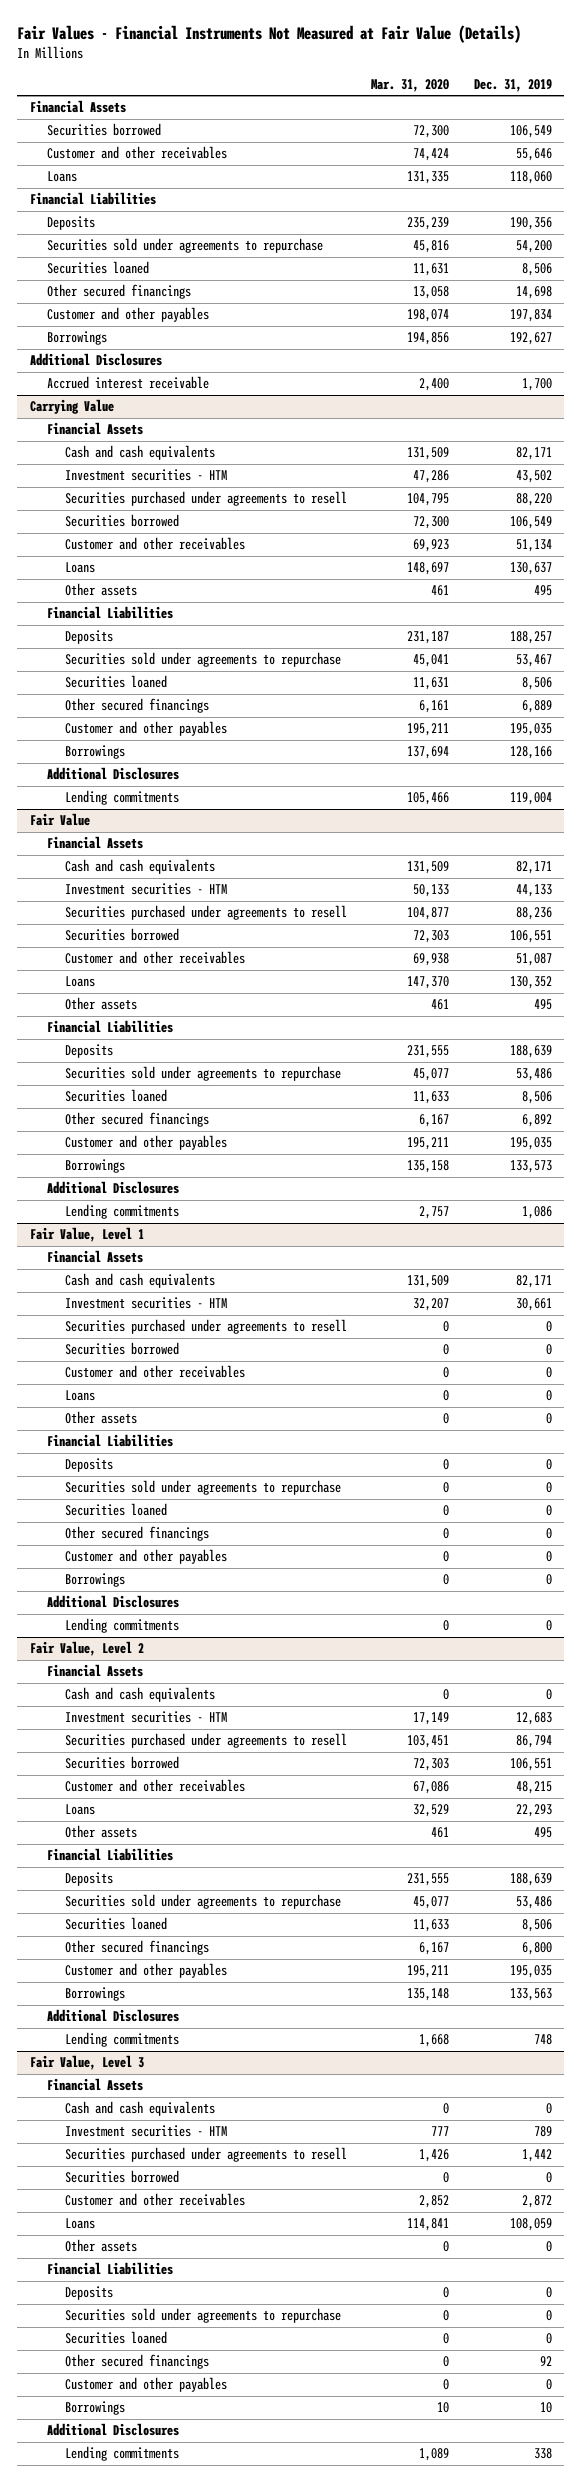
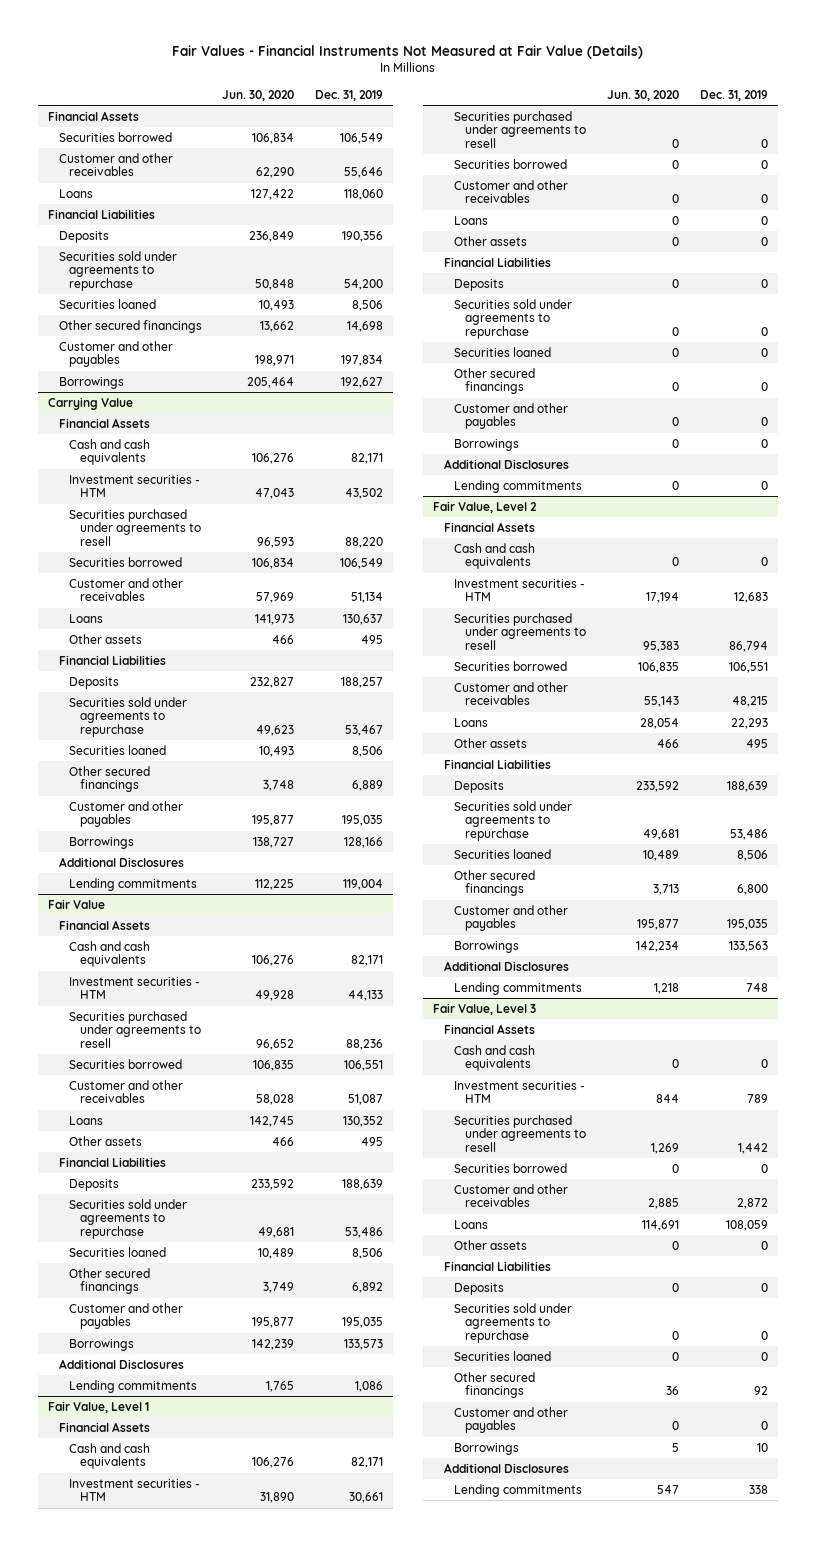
[371,78,450,92] Mar. 31, 2020 -> none
none -> [222,89,295,101] Jun. 30, 2020
[29,353,162,367] Additional Disclosures -> none
[47,376,210,390] Accrued interest receivable -> none

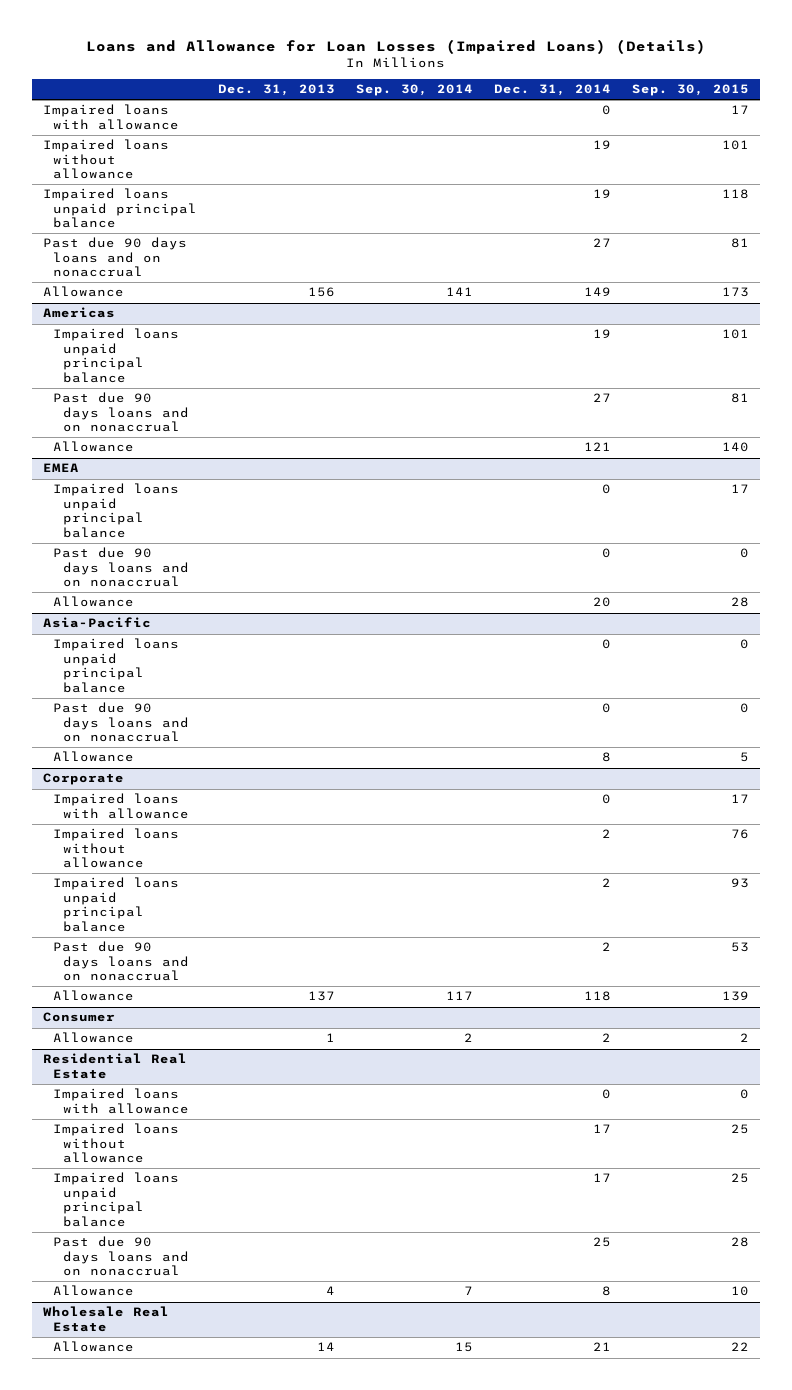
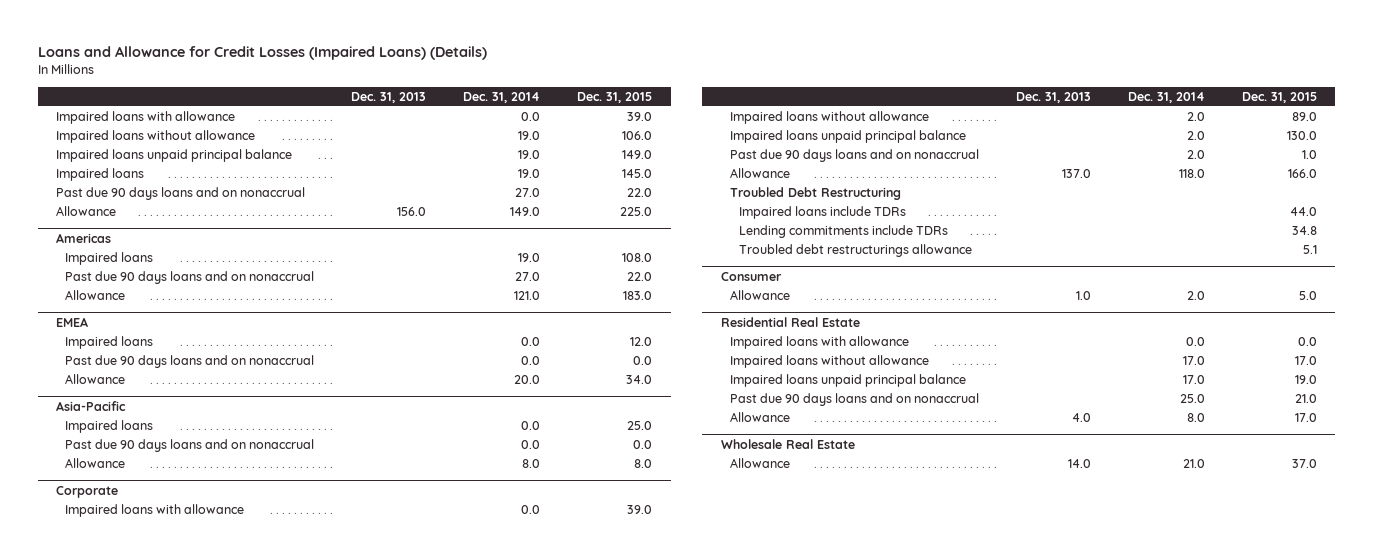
[86,38,707,54] Loans and Allowance for Loan Losses (Impaired Loans) (Details) -> [37,46,487,61] Loans and Allowance for Credit Losses (Impaired Loans) (Details)
[355,84,473,97] Sep. 30, 2014 -> none
[632,84,750,97] Sep. 30, 2015 -> none
none -> [577,91,653,103] Dec. 31, 2015
[602,105,612,116] 0 -> [521,112,541,122] 0.0
[593,140,612,150] 19 -> [518,131,541,141] 19.0
[593,189,612,199] 19 -> [518,150,541,160] 19.0
none -> [56,168,145,182] Impaired loans
[593,238,612,248] 27 -> [515,188,541,198] 27.0
[307,287,335,298] 156 -> [397,207,427,217] 156.0
[584,287,612,297] 149 -> [510,207,541,217] 149.0
[52,328,179,383] Impaired loans unpaid principal balance -> none
none -> [65,252,154,266] Impaired loans
[593,393,612,403] 27 -> [515,272,541,282] 27.0
[584,442,612,452] 121 -> [514,291,541,301] 121.0
[52,483,179,538] Impaired loans unpaid principal balance -> none
none -> [65,336,154,350] Impaired loans
[602,548,612,559] 0 -> [521,356,541,366] 0.0
[593,597,612,608] 20 -> [514,375,541,385] 20.0
[52,638,179,693] Impaired loans unpaid principal balance -> none
none -> [65,420,154,434] Impaired loans
[602,703,612,714] 0 -> [521,440,541,450] 0.0
[602,752,612,763] 8 -> [522,459,541,469] 8.0
[602,794,612,805] 0 -> [521,505,541,515] 0.0
[602,829,612,839] 2 -> [1186,112,1205,122] 2.0
[602,878,612,888] 2 -> [1186,131,1205,141] 2.0
[602,942,612,952] 2 -> [1186,150,1205,160] 2.0
[307,991,335,1002] 137 -> [1061,169,1091,179] 137.0
[584,991,612,1002] 118 -> [1178,169,1205,179] 118.0
none -> [729,187,901,201] Troubled Debt Restructuring
none -> [738,206,906,220] Impaired loans include TDRs
none -> [738,225,948,239] Lending commitments include TDRs
none -> [738,244,972,258] Troubled debt restructurings allowance
[325,1033,335,1043] 1 -> [1075,291,1091,301] 1.0
[602,1033,612,1043] 2 -> [1186,291,1205,301] 2.0
[602,1089,612,1100] 0 -> [1185,337,1205,347] 0.0
[593,1124,612,1134] 17 -> [1182,356,1205,366] 17.0
[593,1173,612,1183] 17 -> [1182,375,1205,385] 17.0
[593,1237,612,1248] 25 -> [1179,394,1205,404] 25.0
[325,1286,335,1296] 4 -> [1071,413,1091,423] 4.0
[602,1286,612,1297] 8 -> [1186,413,1205,423] 8.0
[316,1342,335,1352] 14 -> [1067,459,1091,469] 14.0
[593,1342,612,1352] 21 -> [1182,459,1205,469] 21.0

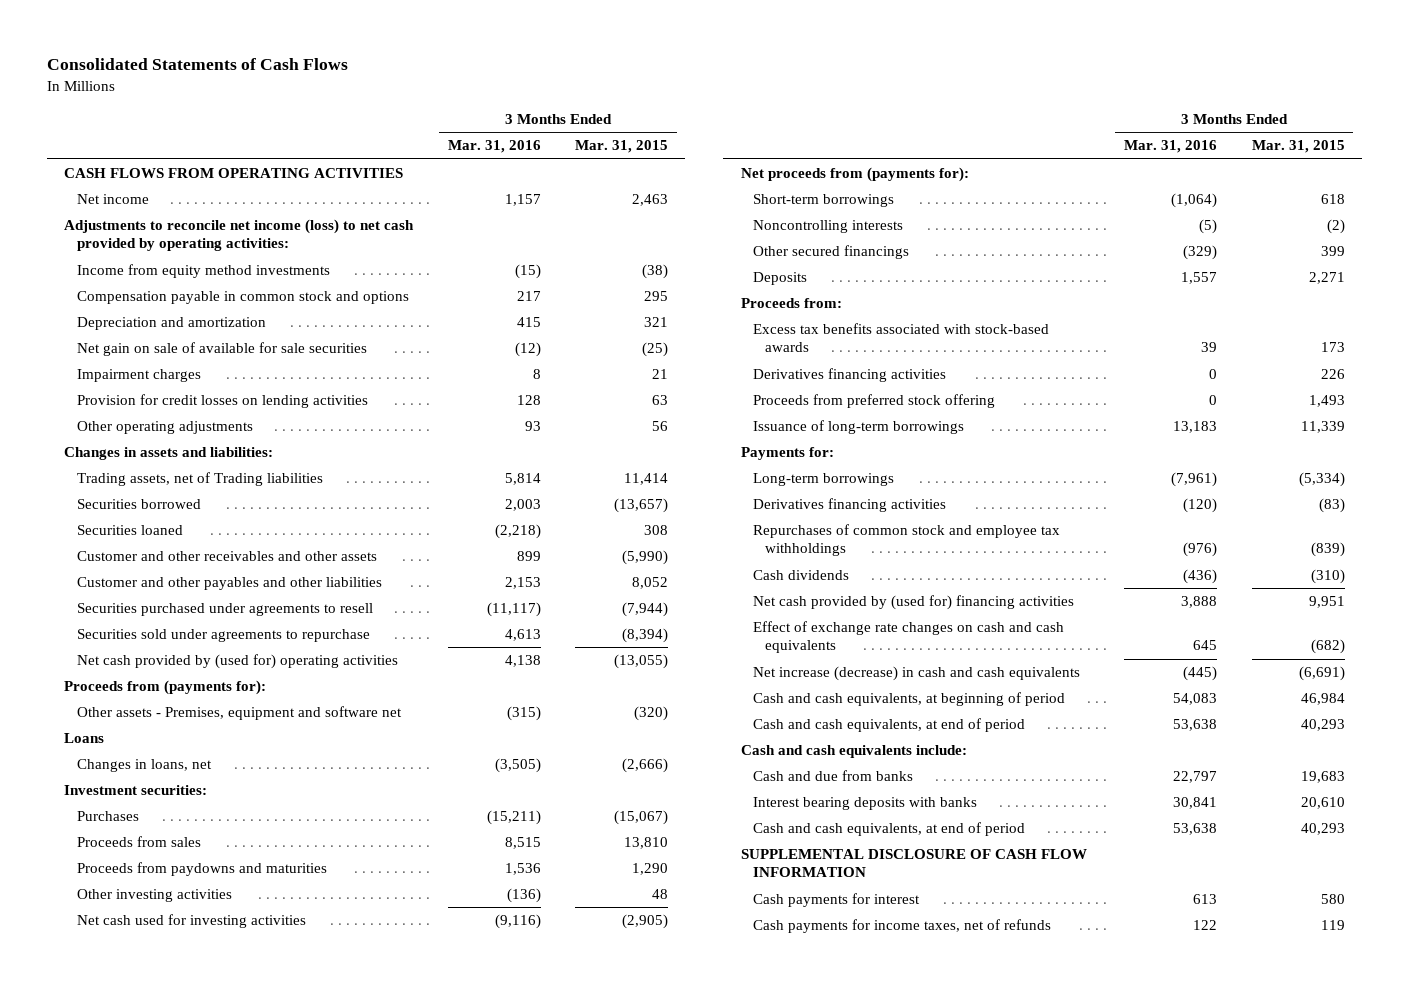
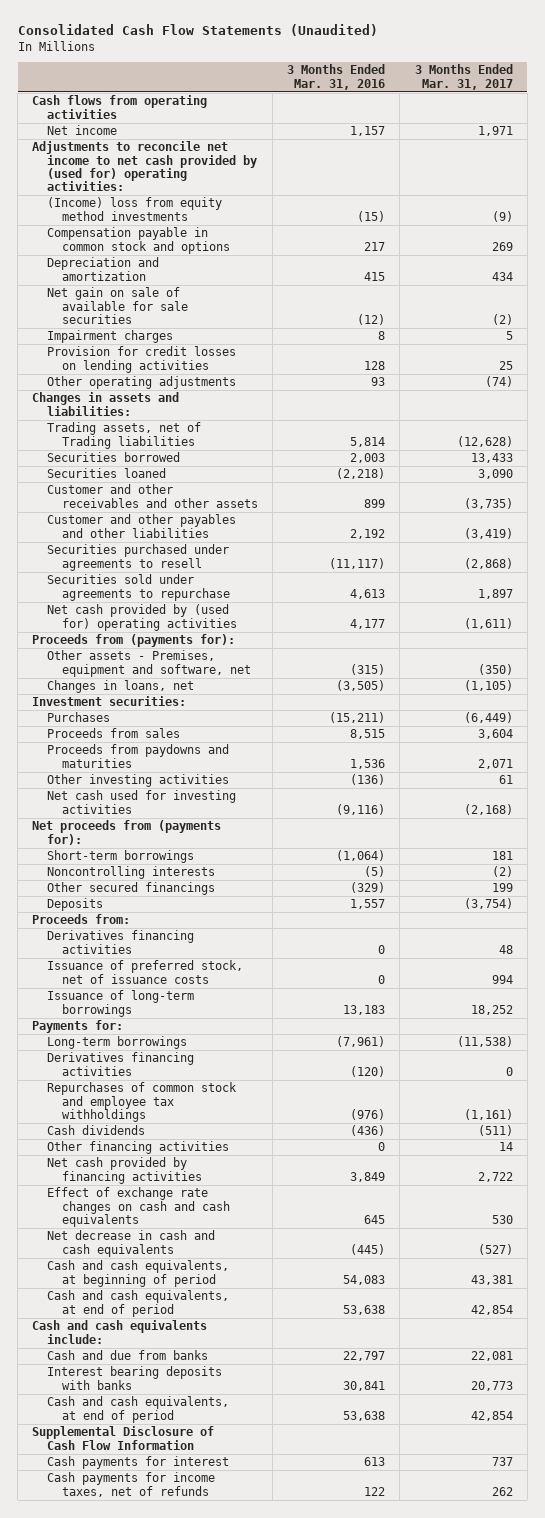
[46,58,348,71] Consolidated Statements of Cash Flows -> [17,24,378,37] Consolidated Cash Flow Statements (Unaudited)
[575,140,669,154] Mar. 31, 2015 -> none
none -> [414,64,513,90] 3 Months Ended Mar. 31, 2017
[64,168,404,179] CASH FLOWS FROM OPERATING ACTIVITIES -> [32,95,208,119] Cash flows from operating activities
[64,219,415,252] Adjustments to reconcile net income (loss) to net cash provided by operating activities: -> [32,141,257,192] Adjustments to reconcile net income to net cash provided by (used for) operating activities:
[76,264,330,279] Income from equity method investments -> [46,197,222,221] (Income) loss from equity method investments
[504,577,541,590] 2,153 -> [350,528,386,539] 2,192
[504,655,541,668] 4,138 -> [350,618,386,629] 4,177
[64,733,105,744] Loans -> none
[76,706,402,721] Other assets - Premises, equipment and software net -> [46,650,251,677] Other assets - Premises, equipment and software, net
[752,323,1049,353] Excess tax benefits associated with stock-based awards -> none
[752,394,995,409] Proceeds from preferred stock offering -> [46,960,243,984] Issuance of preferred stock, net of issuance costs
none -> [46,1141,229,1155] Other financing activities
[752,595,1074,611] Net cash provided by (used for) financing activities -> [46,1157,202,1184] Net cash provided by financing activities
[1181,596,1218,609] 3,888 -> [350,1171,386,1182] 3,849
[752,666,1080,682] Net increase (decrease) in cash and cash equivalents -> [46,1230,215,1257] Net decrease in cash and cash equivalents
[740,849,1087,878] SUPPLEMENTAL DISCLOSURE OF CASH FLOW INFORMATION -> [32,1426,215,1450] Supplemental Disclosure of Cash Flow Information

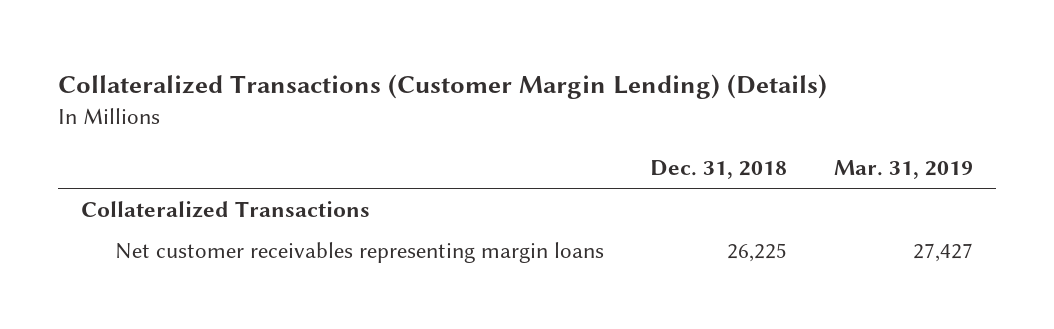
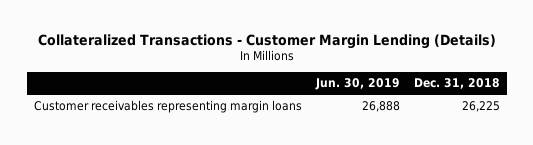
[57,74,827,100] Collateralized Transactions (Customer Margin Lending) (Details) -> [37,33,496,49] Collateralized Transactions - Customer Margin Lending (Details)
[834,159,974,179] Mar. 31, 2019 -> none
none -> [314,78,400,91] Jun. 30, 2019
[81,201,371,219] Collateralized Transactions -> none
[114,242,604,264] Net customer receivables representing margin loans -> [33,100,302,114] Customer receivables representing margin loans

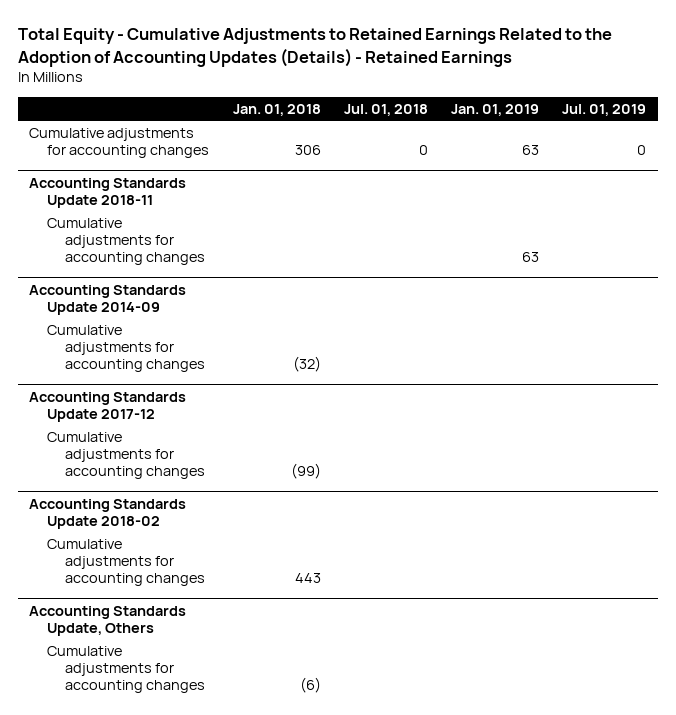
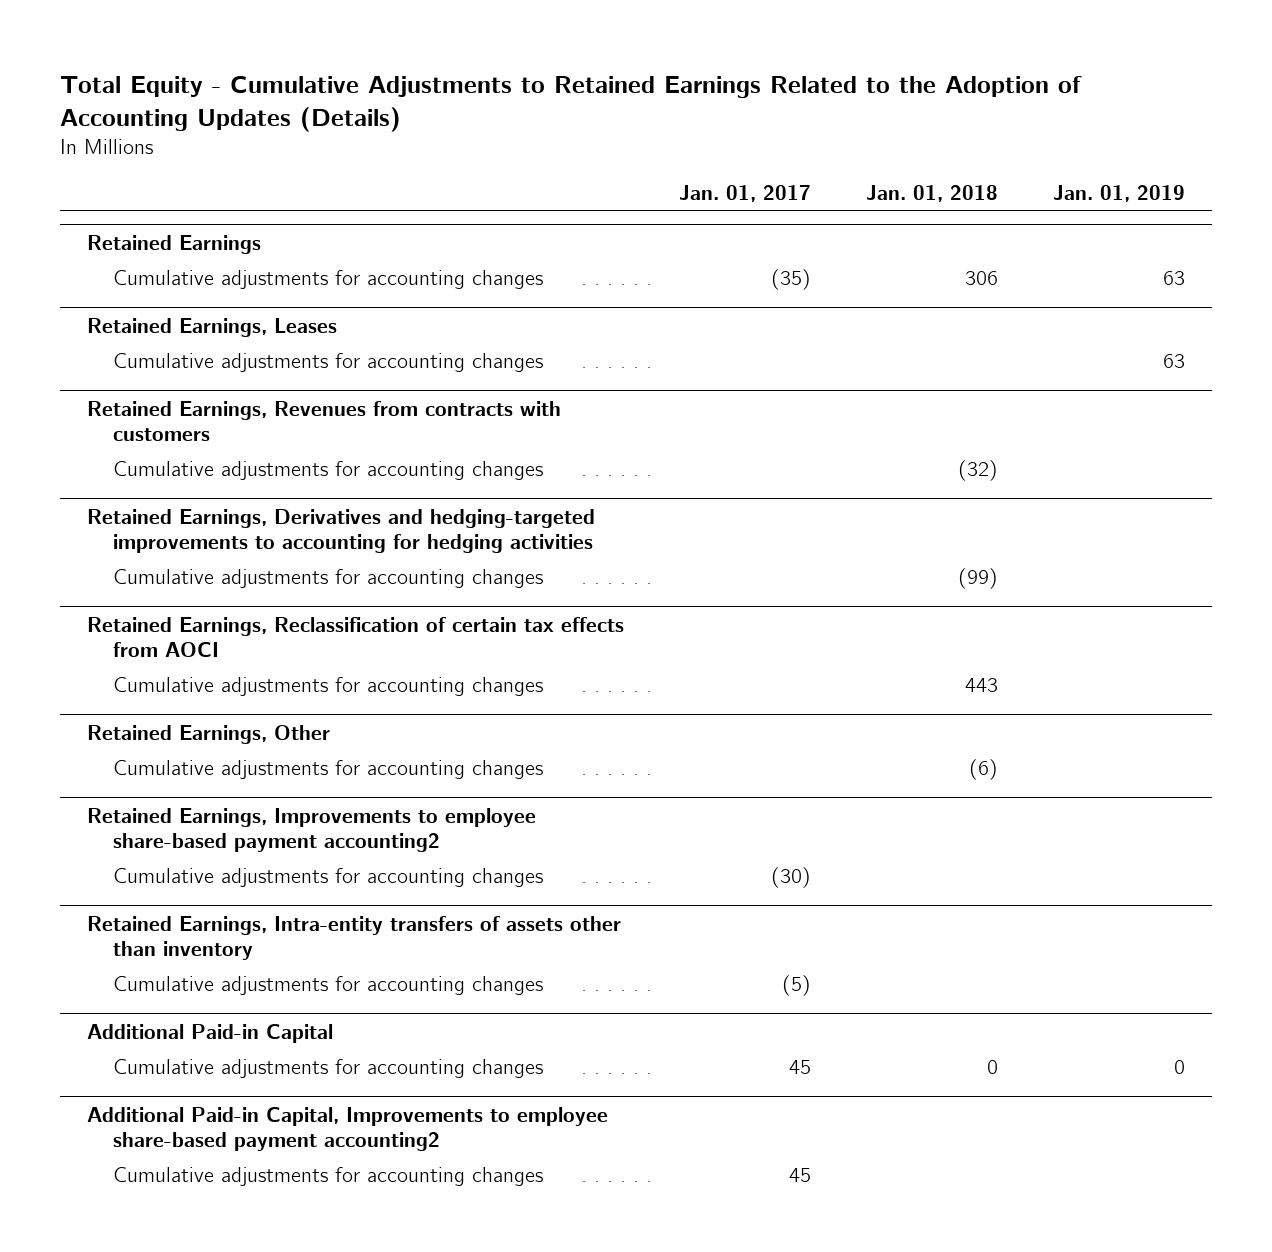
[17,28,612,67] Total Equity - Cumulative Adjustments to Retained Earnings Related to the Adoption of Accounting Updates (Details) - Retained Earnings -> [59,75,1082,132] Total Equity - Cumulative Adjustments to Retained Earnings Related to the Adoption of Accounting Updates (Details)
[343,103,428,116] Jul. 01, 2018 -> none
[562,103,647,116] Jul. 01, 2019 -> none
none -> [679,185,812,203] Jan. 01, 2017
none -> [87,234,262,254] Retained Earnings
[29,177,187,208] Accounting Standards Update 2018-11 -> none
none -> [87,317,338,337] Retained Earnings, Leases
[29,284,187,315] Accounting Standards Update 2014-09 -> none
none -> [87,400,562,441] Retained Earnings, Revenues from contracts with customers
[29,391,187,422] Accounting Standards Update 2017-12 -> none
none -> [87,508,596,553] Retained Earnings, Derivatives and hedging-targeted improvements to accounting for hedging activities
[29,498,187,529] Accounting Standards Update 2018-02 -> none
none -> [87,616,625,657] Retained Earnings, Reclassification of certain tax effects from AOCI
[29,605,187,636] Accounting Standards Update, Others -> none
none -> [87,724,331,744] Retained Earnings, Other
none -> [87,807,537,852] Retained Earnings, Improvements to employee share-based payment accounting2
none -> [113,868,544,888] Cumulative adjustments for accounting changes
none -> [87,915,622,960] Retained Earnings, Intra-entity transfers of assets other than inventory
none -> [113,976,544,996] Cumulative adjustments for accounting changes
none -> [87,1023,334,1043] Additional Paid-in Capital
none -> [113,1059,544,1079] Cumulative adjustments for accounting changes
none -> [87,1106,609,1151] Additional Paid-in Capital, Improvements to employee share-based payment accounting2
none -> [113,1167,544,1187] Cumulative adjustments for accounting changes

